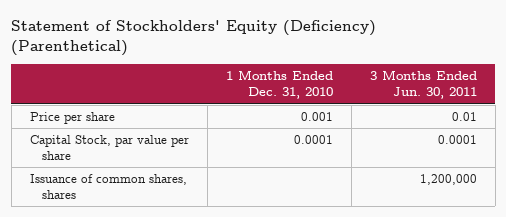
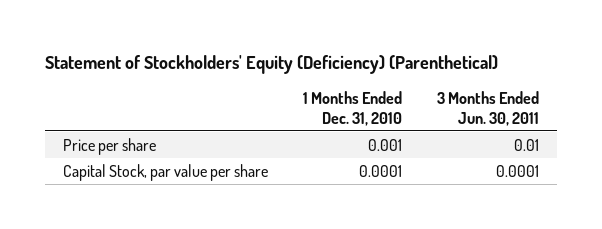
[29,174,187,200] Issuance of common shares, shares -> none

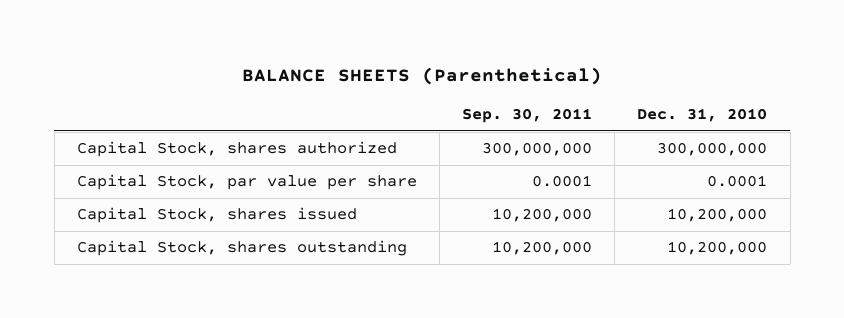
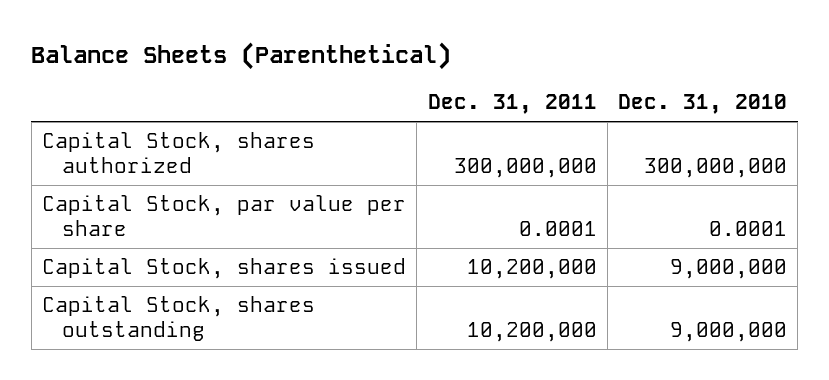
[242,66,603,85] BALANCE SHEETS (Parenthetical) -> [31,41,452,70] Balance Sheets (Parenthetical)
[462,108,593,124] Sep. 30, 2011 -> none
none -> [427,94,597,115] Dec. 31, 2011
[667,208,768,223] 10,200,000 -> [670,259,788,280] 9,000,000
[667,241,768,256] 10,200,000 -> [670,321,788,342] 9,000,000

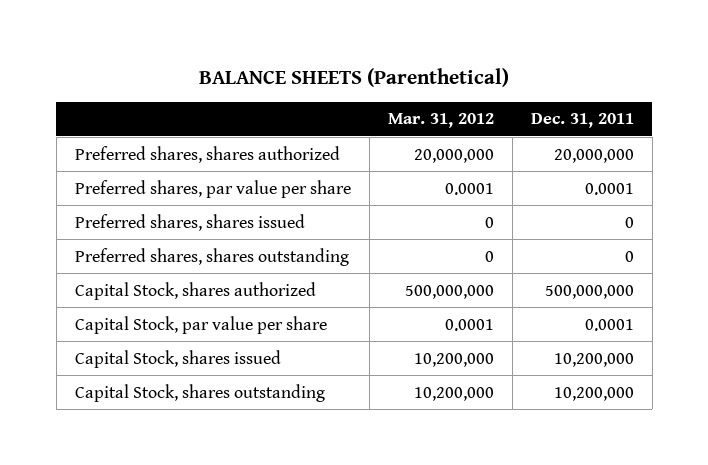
[31,41,452,70] Balance Sheets (Parenthetical) -> [199,67,510,87] BALANCE SHEETS (Parenthetical)
[618,94,788,115] Dec. 31, 2010 -> none
none -> [387,113,494,129] Mar. 31, 2012
none -> [74,145,340,163] Preferred shares, shares authorized
none -> [74,179,351,198] Preferred shares, par value per share
none -> [74,213,305,231] Preferred shares, shares issued
none -> [74,247,349,266] Preferred shares, shares outstanding
[453,157,597,178] 300,000,000 -> [544,284,634,299] 500,000,000

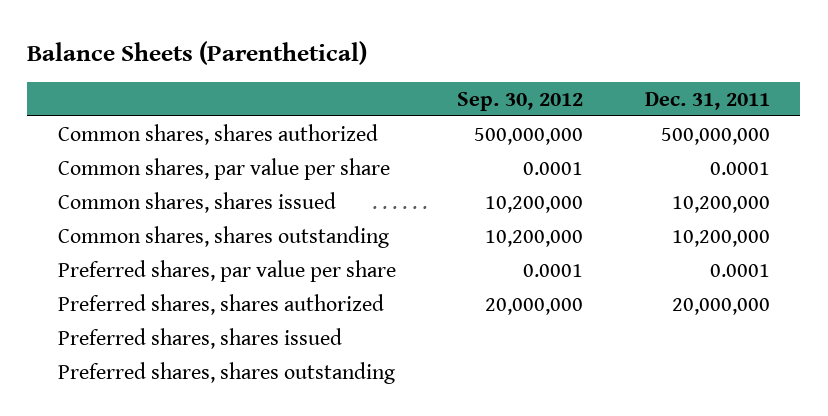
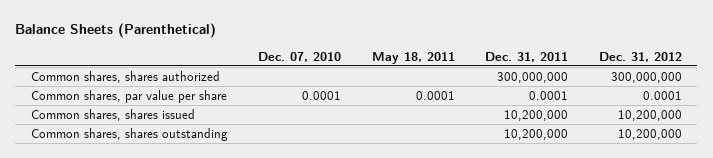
[457,91,584,111] Sep. 30, 2012 -> none
none -> [258,51,342,62] Dec. 07, 2010
none -> [371,51,455,64] May 18, 2011
none -> [599,51,683,62] Dec. 31, 2012
[660,127,770,145] 500,000,000 -> [497,71,569,83] 300,000,000
[58,259,397,282] Preferred shares, par value per share -> none
[58,293,385,315] Preferred shares, shares authorized -> none
[58,327,343,349] Preferred shares, shares issued -> none
[58,361,396,384] Preferred shares, shares outstanding -> none

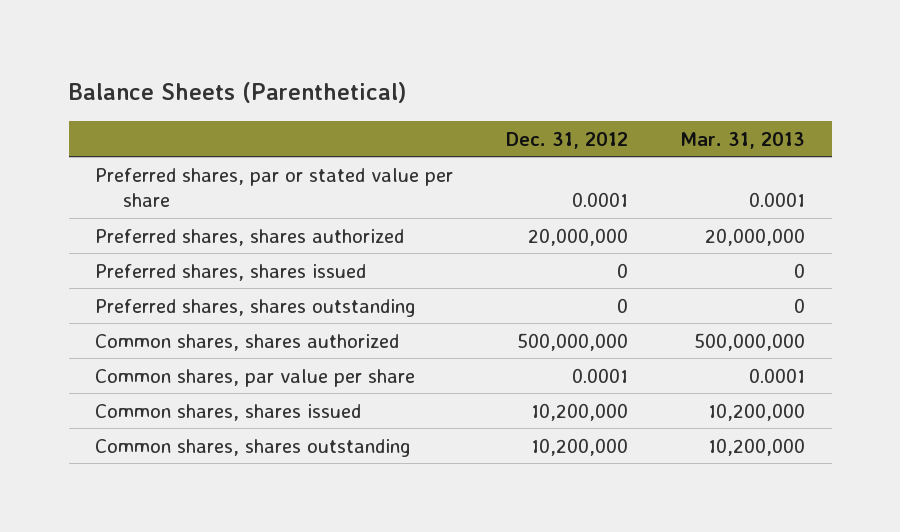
[258,51,342,62] Dec. 07, 2010 -> none
[371,51,455,64] May 18, 2011 -> none
[485,51,569,62] Dec. 31, 2011 -> none
none -> [680,131,806,149] Mar. 31, 2013
none -> [94,167,453,208] Preferred shares, par or stated value per share
none -> [94,228,404,246] Preferred shares, shares authorized
none -> [94,263,366,281] Preferred shares, shares issued
none -> [94,298,416,317] Preferred shares, shares outstanding
[611,71,683,83] 300,000,000 -> [516,332,628,351] 500,000,000

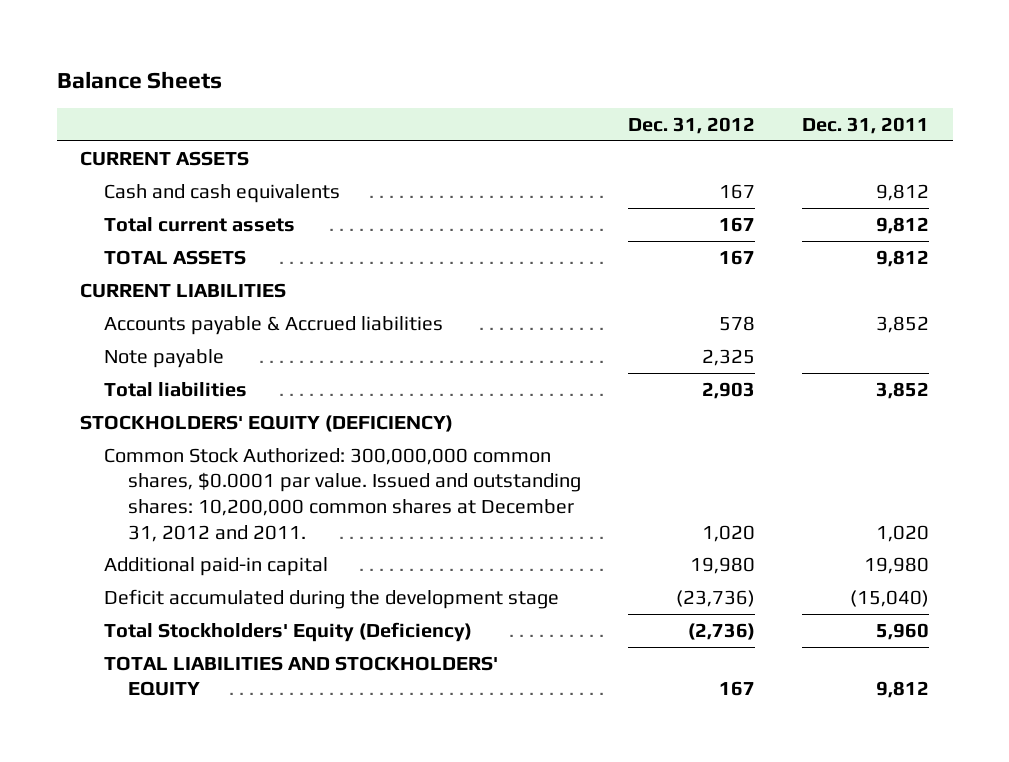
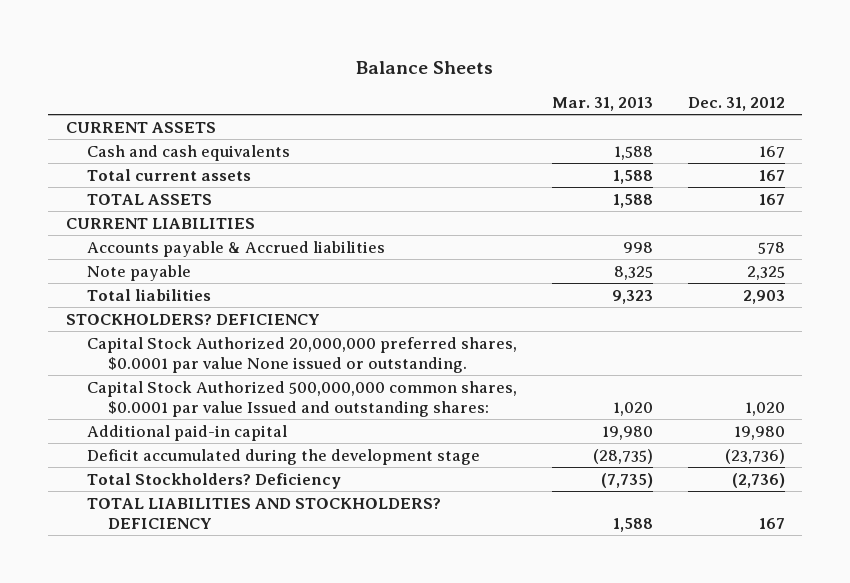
[801,116,929,134] Dec. 31, 2011 -> none
none -> [551,96,653,111] Mar. 31, 2013
[80,414,454,432] STOCKHOLDERS' EQUITY (DEFICIENCY) -> [65,313,320,325] STOCKHOLDERS? DEFICIENCY
none -> [86,336,517,373] Capital Stock Authorized 20,000,000 preferred shares, $0.0001 par value None issued or outstanding.
[103,447,581,542] Common Stock Authorized: 300,000,000 common shares, $0.0001 par value. Issued and outstanding shares: 10,200,000 common shares at December 31, 2012 and 2011. -> [86,380,517,417] Capital Stock Authorized 500,000,000 common shares, $0.0001 par value Issued and outstanding shares:
[103,621,472,642] Total Stockholders' Equity (Deficiency) -> [86,472,341,489] Total Stockholders? Deficiency
[103,655,498,697] TOTAL LIABILITIES AND STOCKHOLDERS' EQUITY -> [86,497,441,529] TOTAL LIABILITIES AND STOCKHOLDERS? DEFICIENCY

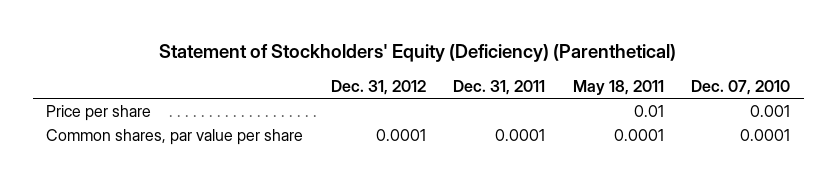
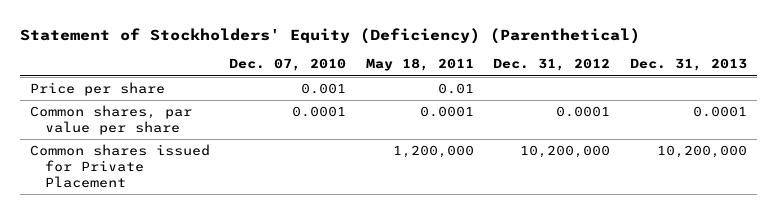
[453,79,546,95] Dec. 31, 2011 -> none
none -> [629,58,747,72] Dec. 31, 2013
none -> [29,144,210,189] Common shares issued for Private Placement

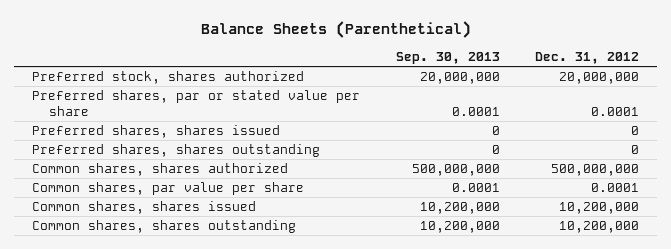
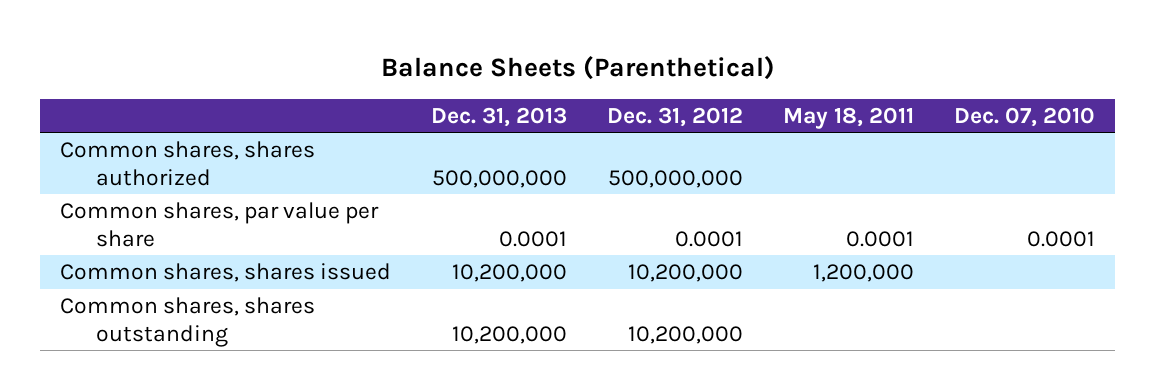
[395,52,500,65] Sep. 30, 2013 -> none
none -> [431,106,568,127] Dec. 31, 2013
none -> [783,106,915,129] May 18, 2011
none -> [954,106,1096,127] Dec. 07, 2010
[31,71,304,85] Preferred stock, shares authorized -> none
[31,90,360,117] Preferred shares, par or stated value per share -> none
[31,125,280,139] Preferred shares, shares issued -> none
[31,144,320,158] Preferred shares, shares outstanding -> none

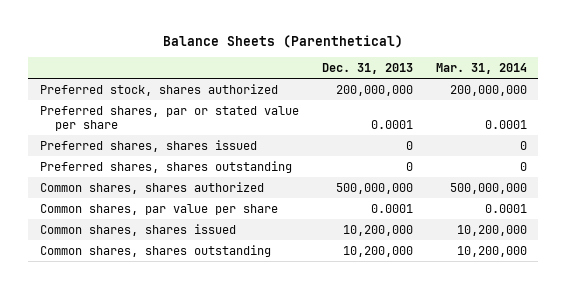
[607,106,744,127] Dec. 31, 2012 -> none
[783,106,915,129] May 18, 2011 -> none
[954,106,1096,127] Dec. 07, 2010 -> none
none -> [435,63,527,75] Mar. 31, 2014
none -> [39,83,278,96] Preferred stock, shares authorized
none -> [39,105,299,131] Preferred shares, par or stated value per share
none -> [39,139,257,152] Preferred shares, shares issued
none -> [39,160,292,173] Preferred shares, shares outstanding

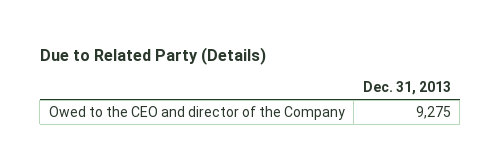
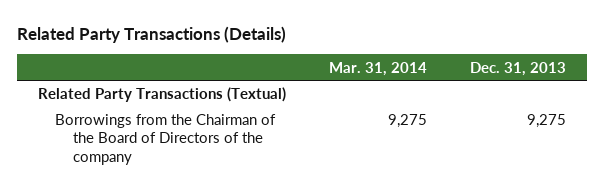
[39,47,266,66] Due to Related Party (Details) -> [16,25,286,43] Related Party Transactions (Details)
none -> [328,61,427,76] Mar. 31, 2014
none -> [38,87,287,103] Related Party Transactions (Textual)
[48,105,345,120] Owed to the CEO and director of the Company -> [55,114,277,165] Borrowings from the Chairman of the Board of Directors of the company

